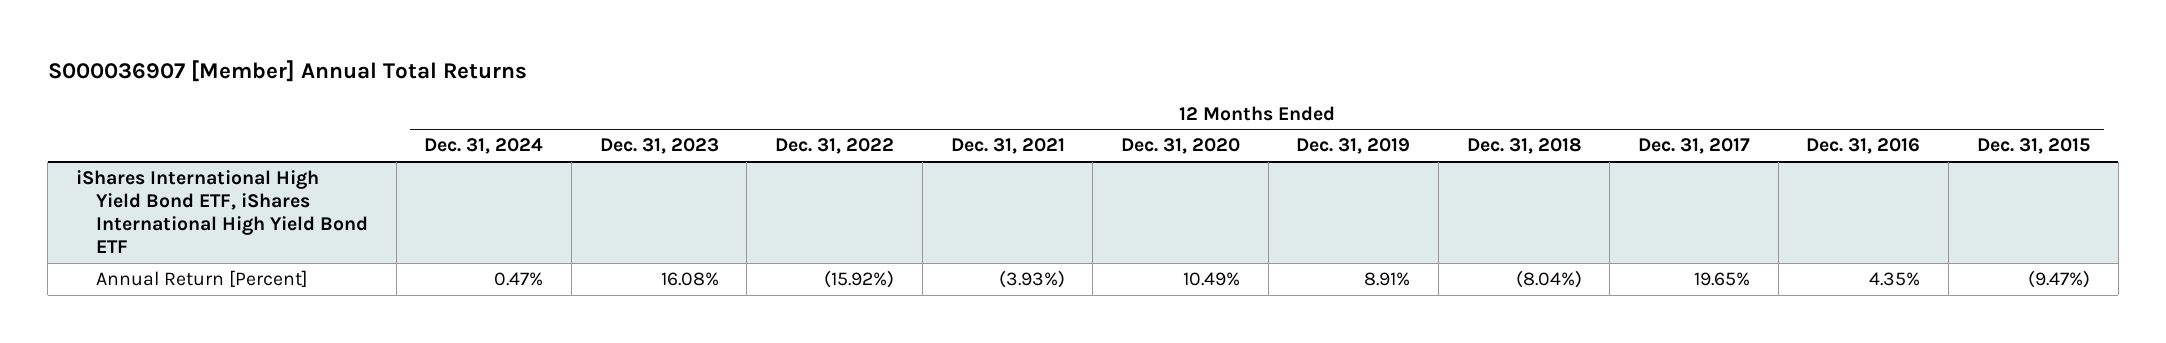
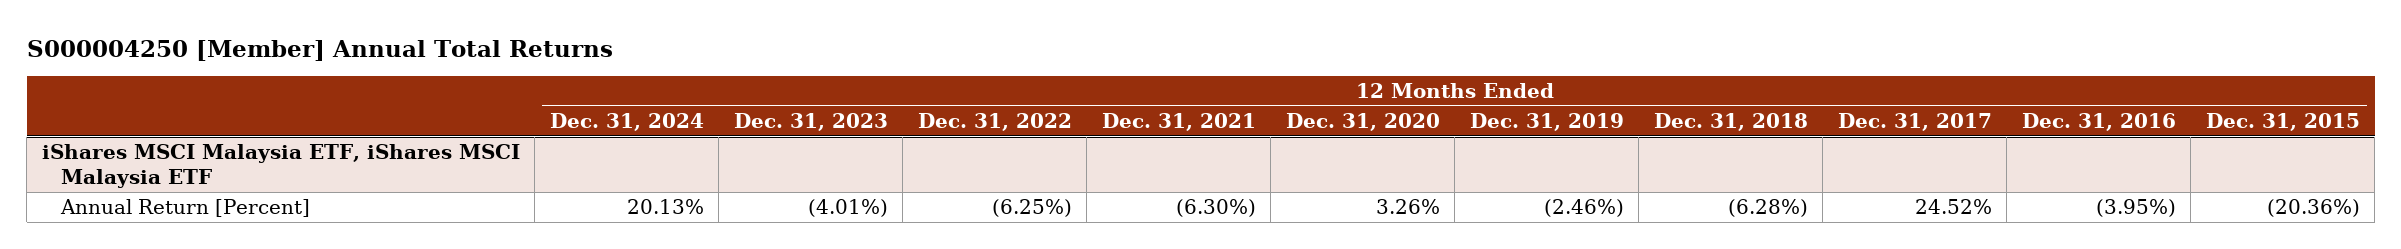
[47,59,527,82] S000036907 [Member] Annual Total Returns -> [26,39,613,61] S000004250 [Member] Annual Total Returns
[75,170,368,254] iShares International High Yield Bond ETF, iShares International High Yield Bond ETF -> none
none -> [41,144,520,189] iShares MSCI Malaysia ETF, iShares MSCI Malaysia ETF
[494,272,544,287] 0.47% -> [626,199,704,215] 20.13%
[660,272,719,287] 16.08% -> [807,199,888,218] (4.01%)
[824,270,895,289] (15.92%) -> [991,199,1072,218] (6.25%)
[998,270,1065,289] (3.93%) -> [1175,199,1256,218] (6.30%)
[1182,272,1240,287] 10.49% -> [1375,199,1440,215] 3.26%
[1364,272,1411,287] 8.91% -> [1543,199,1624,218] (2.46%)
[1515,270,1582,289] (8.04%) -> [1727,199,1808,218] (6.28%)
[1694,272,1751,287] 19.65% -> [1914,199,1992,215] 24.52%
[1869,272,1921,287] 4.35% -> [2095,199,2176,218] (3.95%)
[2027,270,2090,289] (9.47%) -> [2266,199,2360,218] (20.36%)

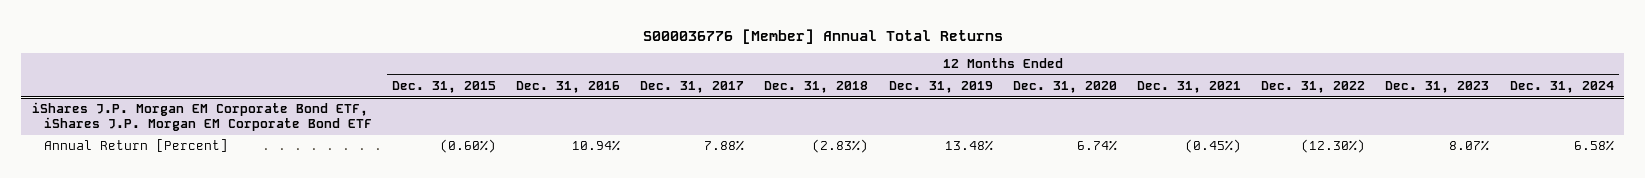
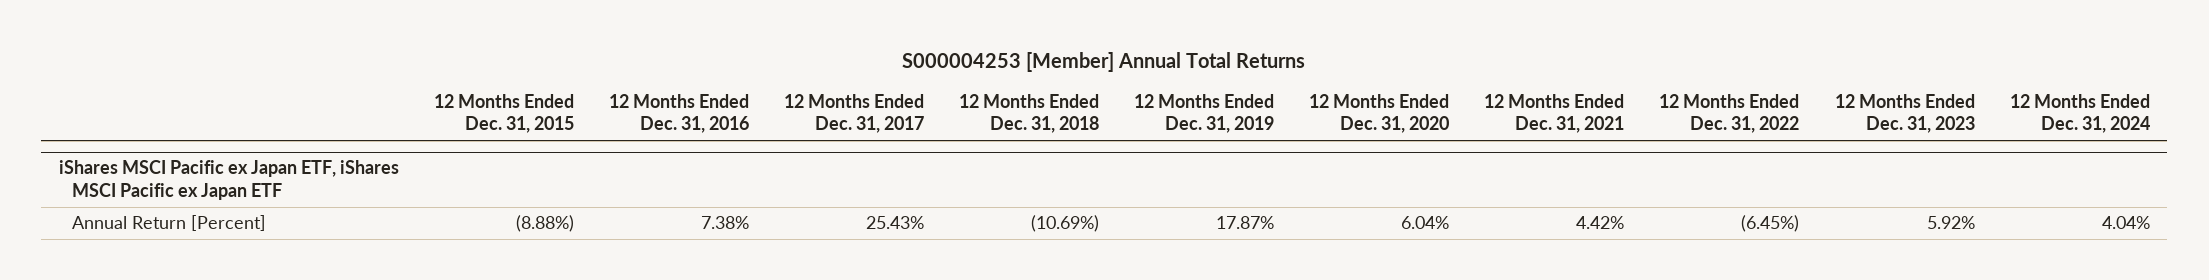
[642,28,1003,44] S000036776 [Member] Annual Total Returns -> [902,52,1306,73] S000004253 [Member] Annual Total Returns
[31,102,372,132] iShares J.P. Morgan EM Corporate Bond ETF, iShares J.P. Morgan EM Corporate Bond ETF -> none
none -> [59,160,400,200] iShares MSCI Pacific ex Japan ETF, iShares MSCI Pacific ex Japan ETF
[439,139,496,154] (0.60%) -> [516,215,575,233] (8.88%)
[572,140,621,152] 10.94% -> [701,216,750,230] 7.38%
[704,140,745,152] 7.88% -> [866,216,925,230] 25.43%
[812,139,869,154] (2.83%) -> [1031,215,1100,233] (10.69%)
[944,140,993,152] 13.48% -> [1216,216,1275,230] 17.87%
[1076,140,1117,152] 6.74% -> [1401,216,1450,230] 6.04%
[1185,139,1242,154] (0.45%) -> [1576,216,1625,230] 4.42%
[1301,139,1366,154] (12.30%) -> [1741,215,1800,233] (6.45%)
[1449,140,1490,152] 8.07% -> [1926,216,1975,230] 5.92%
[1573,140,1614,152] 6.58% -> [2101,216,2150,230] 4.04%

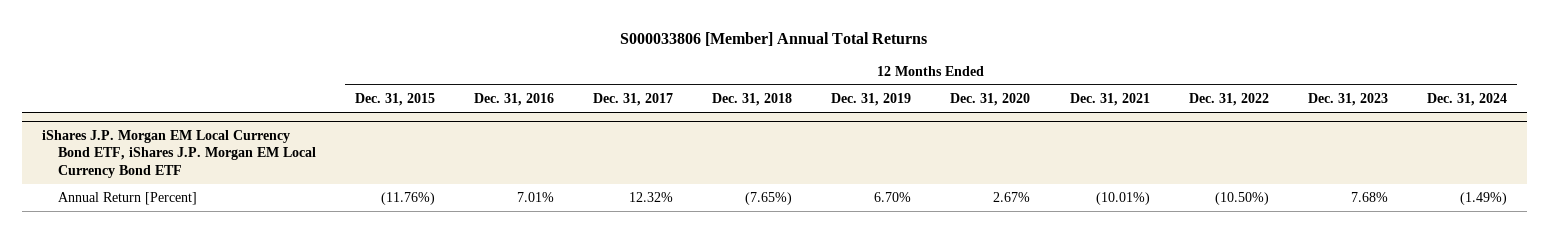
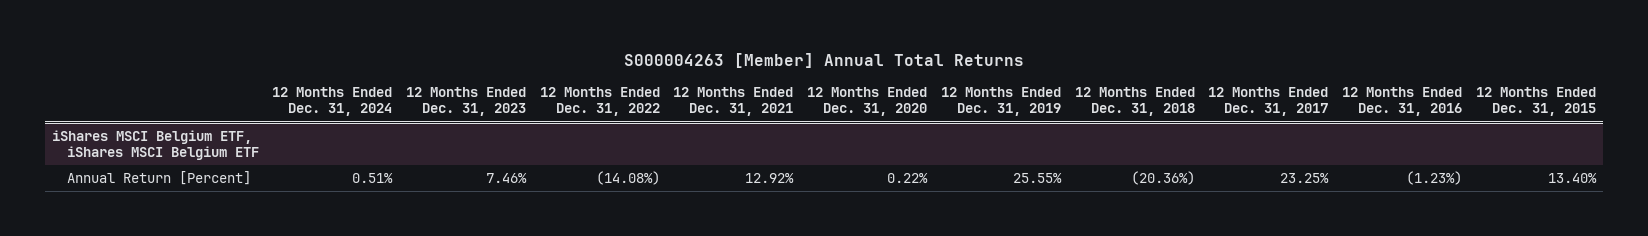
[620,31,928,46] S000033806 [Member] Annual Total Returns -> [623,52,1024,68] S000004263 [Member] Annual Total Returns
[41,129,316,178] iShares J.P. Morgan EM Local Currency Bond ETF, iShares J.P. Morgan EM Local Currency Bond ETF -> none
none -> [51,129,259,161] iShares MSCI Belgium ETF, iShares MSCI Belgium ETF
[380,192,435,206] (11.76%) -> [1547,172,1597,183] 13.40%
[516,192,554,203] 7.01% -> [1406,170,1463,185] (1.23%)
[628,192,673,203] 12.32% -> [1280,172,1330,183] 23.25%
[745,192,793,206] (7.65%) -> [1130,170,1195,185] (20.36%)
[874,192,912,203] 6.70% -> [1012,172,1062,183] 25.55%
[993,192,1031,203] 2.67% -> [887,172,929,183] 0.22%
[1095,192,1150,206] (10.01%) -> [745,172,795,183] 12.92%
[1214,192,1269,206] (10.50%) -> [595,170,660,185] (14.08%)
[1350,192,1388,203] 7.68% -> [485,172,527,183] 7.46%
[1460,192,1508,206] (1.49%) -> [352,172,394,183] 0.51%

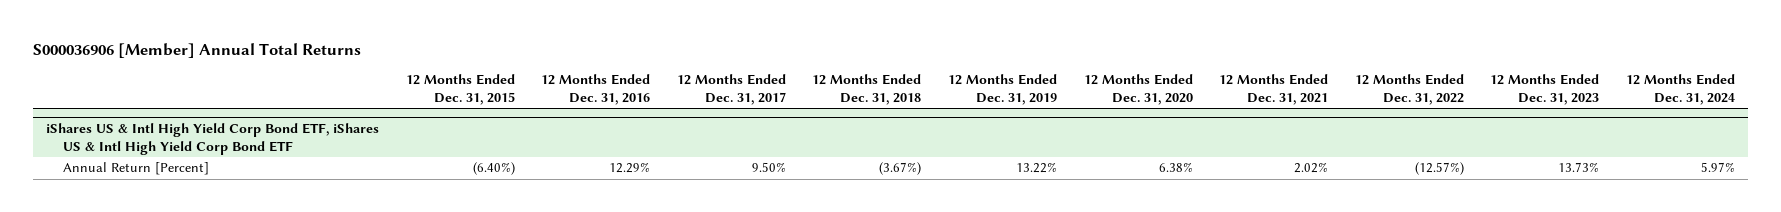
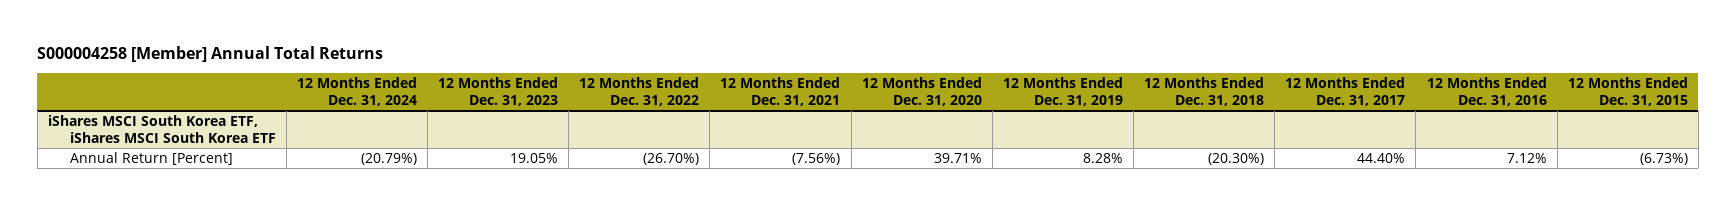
[32,42,361,58] S000036906 [Member] Annual Total Returns -> [37,46,384,63] S000004258 [Member] Annual Total Returns
[46,123,380,155] iShares US & Intl High Yield Corp Bond ETF, iShares US & Intl High Yield Corp Bond ETF -> none
none -> [48,115,276,143] iShares MSCI South Korea ETF, iShares MSCI South Korea ETF
[472,162,515,176] (6.40%) -> [1639,153,1688,166] (6.73%)
[609,162,651,174] 12.29% -> [1506,153,1547,164] 7.12%
[751,162,786,173] 9.50% -> [1357,153,1406,164] 44.40%
[879,162,922,176] (3.67%) -> [1208,153,1265,166] (20.30%)
[1015,162,1057,174] 13.22% -> [1082,153,1123,164] 8.28%
[1158,162,1193,173] 6.38% -> [933,153,982,164] 39.71%
[1294,162,1329,174] 2.02% -> [792,153,841,166] (7.56%)
[1414,162,1464,176] (12.57%) -> [643,153,700,166] (26.70%)
[1558,162,1600,173] 13.73% -> [509,153,558,164] 19.05%
[1700,162,1735,173] 5.97% -> [360,153,417,166] (20.79%)

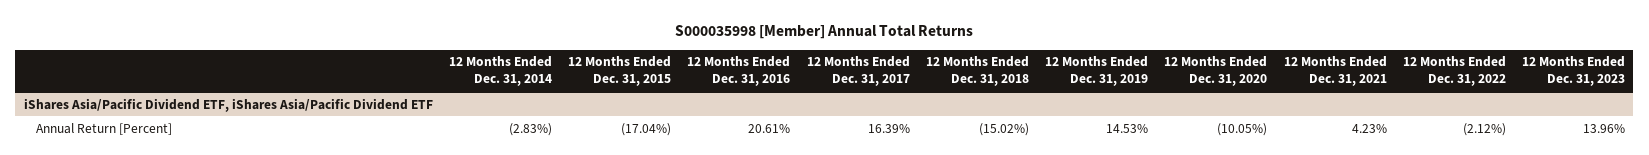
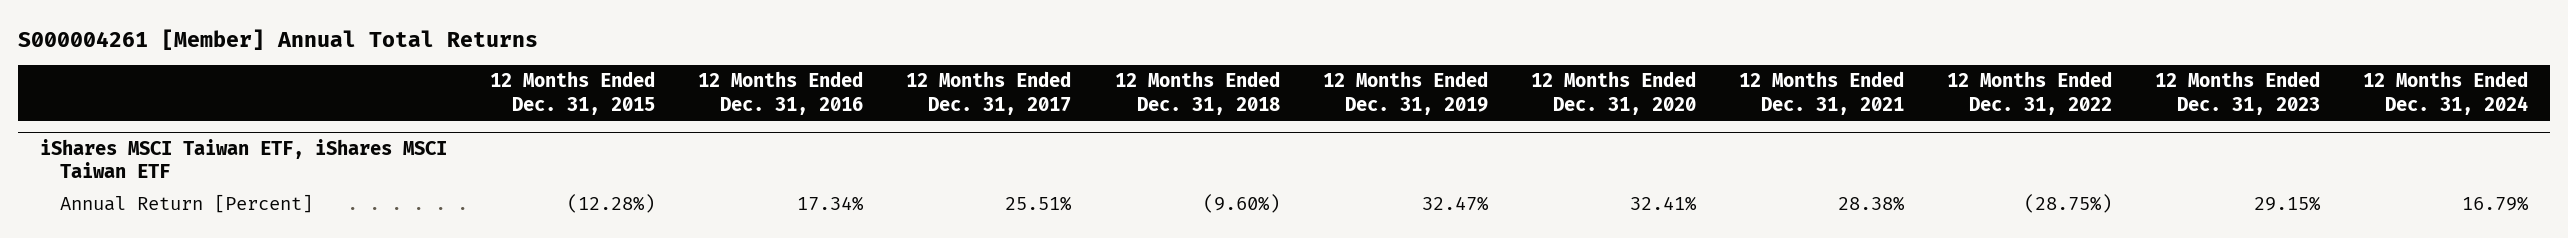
[675,25,974,40] S000035998 [Member] Annual Total Returns -> [18,28,539,50] S000004261 [Member] Annual Total Returns
[448,56,552,87] 12 Months Ended Dec. 31, 2014 -> none
none -> [2363,71,2529,115] 12 Months Ended Dec. 31, 2024
[23,97,433,112] iShares Asia/Pacific Dividend ETF, iShares Asia/Pacific Dividend ETF -> none
none -> [39,138,447,179] iShares MSCI Taiwan ETF, iShares MSCI Taiwan ETF
[621,122,672,136] (17.04%) -> [567,194,656,214] (12.28%)
[748,123,791,133] 20.61% -> [797,196,865,212] 17.34%
[867,123,910,133] 16.39% -> [1005,196,1073,212] 25.51%
[978,122,1029,136] (15.02%) -> [1202,194,1280,214] (9.60%)
[1106,123,1149,133] 14.53% -> [1421,196,1489,212] 32.47%
[1217,122,1268,136] (10.05%) -> [1629,196,1697,212] 32.41%
[1351,123,1387,133] 4.23% -> [1837,196,1905,212] 28.38%
[1462,122,1506,136] (2.12%) -> [2024,194,2113,214] (28.75%)
[1583,123,1626,133] 13.96% -> [2254,196,2322,212] 29.15%

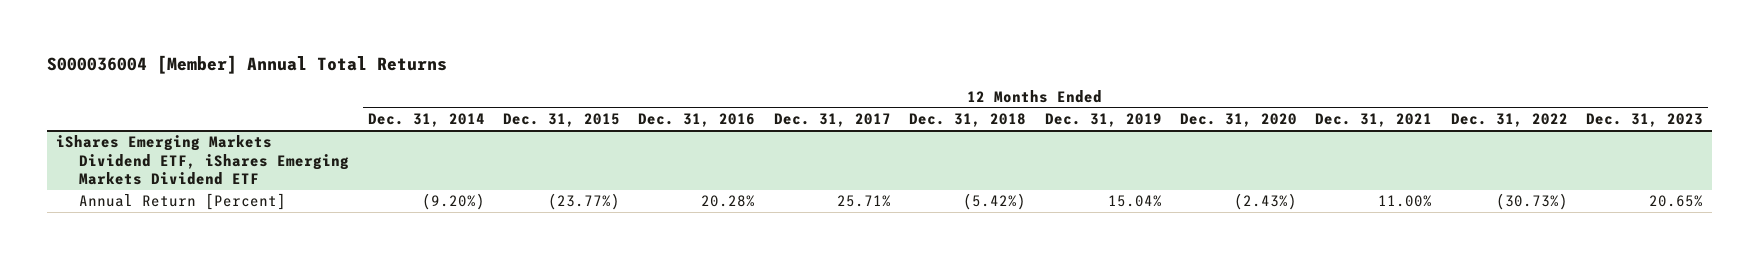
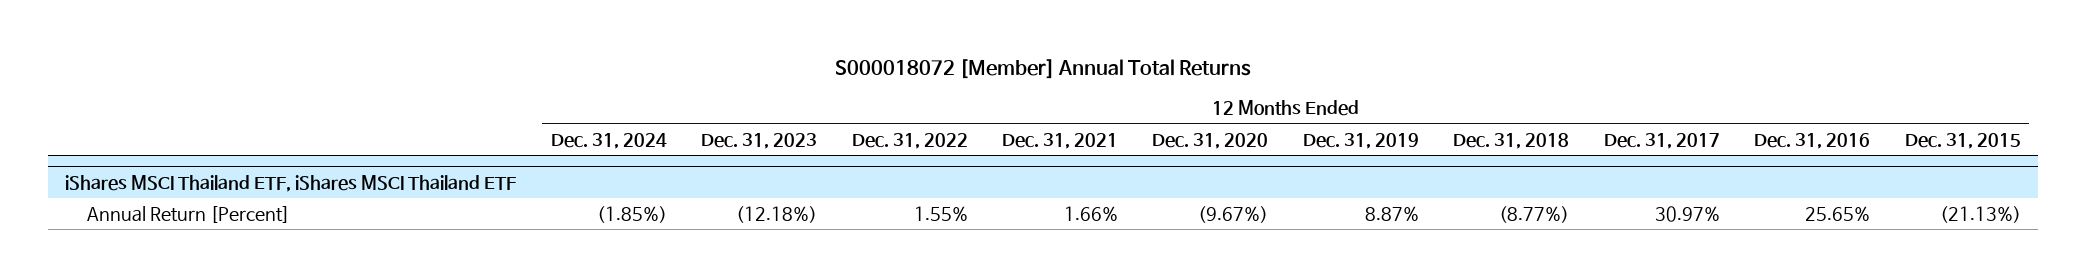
[46,55,447,75] S000036004 [Member] Annual Total Returns -> [834,59,1251,80] S000018072 [Member] Annual Total Returns
[367,113,485,128] Dec. 31, 2014 -> none
none -> [550,132,667,149] Dec. 31, 2024
[55,135,350,185] iShares Emerging Markets Dividend ETF, iShares Emerging Markets Dividend ETF -> none
none -> [65,174,517,192] iShares MSCI Thailand ETF, iShares MSCI Thailand ETF
[548,193,621,211] (23.77%) -> [1939,205,2021,223] (21.13%)
[701,195,756,208] 20.28% -> [1805,205,1871,221] 25.65%
[836,195,891,208] 25.71% -> [1654,205,1720,222] 30.97%
[963,193,1027,211] (5.42%) -> [1499,205,1570,223] (8.77%)
[1107,195,1162,208] 15.04% -> [1364,205,1419,221] 8.87%
[1233,193,1297,211] (2.43%) -> [1198,205,1269,223] (9.67%)
[1378,195,1433,208] 11.00% -> [1064,205,1119,221] 1.66%
[1495,193,1568,211] (30.73%) -> [913,205,968,221] 1.55%
[1649,195,1704,208] 20.65% -> [736,205,818,223] (12.18%)

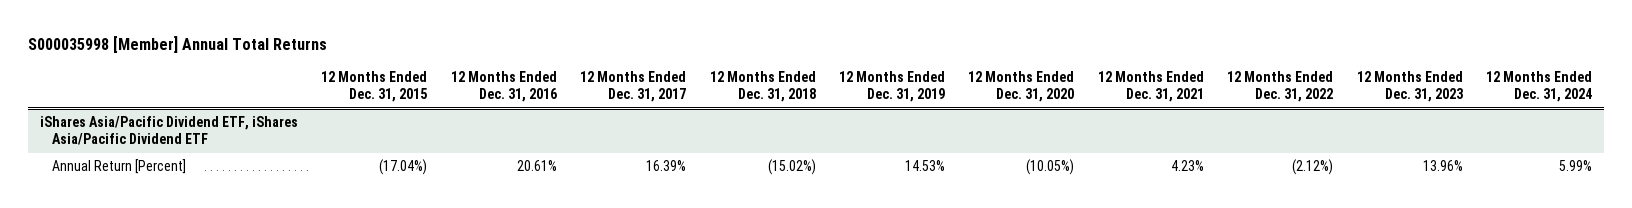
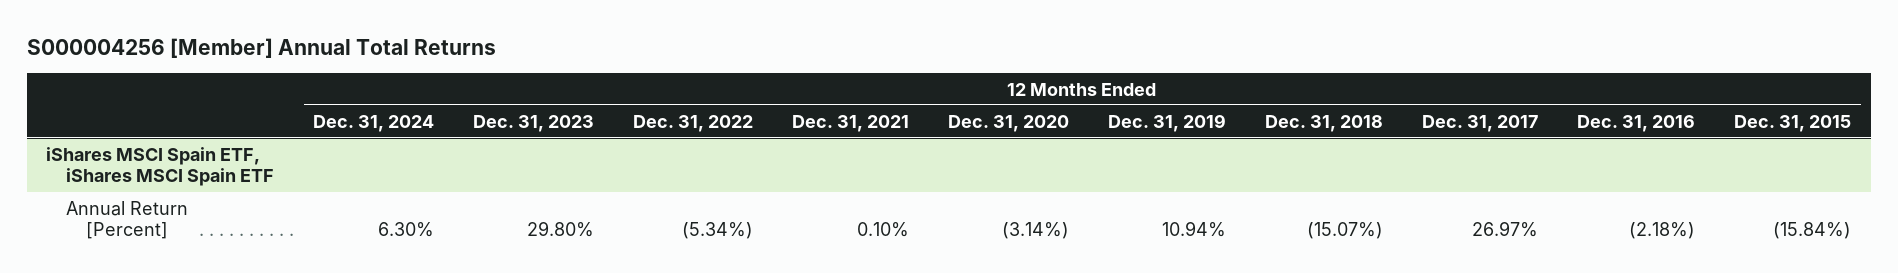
[27,35,327,53] S000035998 [Member] Annual Total Returns -> [26,37,496,58] S000004256 [Member] Annual Total Returns
[39,116,298,146] iShares Asia/Pacific Dividend ETF, iShares Asia/Pacific Dividend ETF -> none
none -> [46,146,275,187] iShares MSCI Spain ETF, iShares MSCI Spain ETF
[379,159,428,176] (17.04%) -> [1773,222,1852,240] (15.84%)
[516,160,557,172] 20.61% -> [1629,222,1696,240] (2.18%)
[646,160,687,172] 16.39% -> [1472,221,1539,238] 26.97%
[767,159,816,176] (15.02%) -> [1307,222,1384,240] (15.07%)
[904,160,945,172] 14.53% -> [1162,221,1227,238] 10.94%
[1026,159,1075,176] (10.05%) -> [1002,222,1070,240] (3.14%)
[1170,160,1204,172] 4.23% -> [857,222,910,238] 0.10%
[1292,159,1334,176] (2.12%) -> [682,222,754,240] (5.34%)
[1422,160,1463,172] 13.96% -> [527,221,595,238] 29.80%
[1559,160,1593,172] 5.99% -> [378,222,435,238] 6.30%

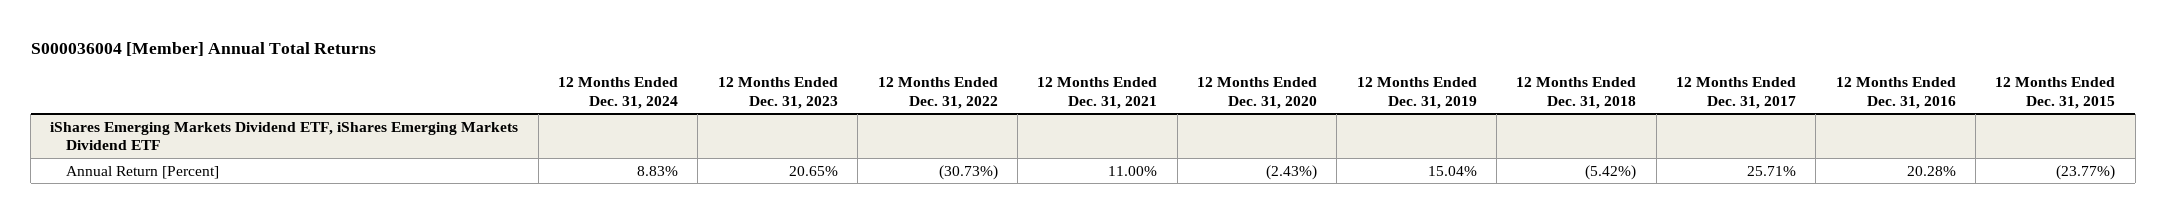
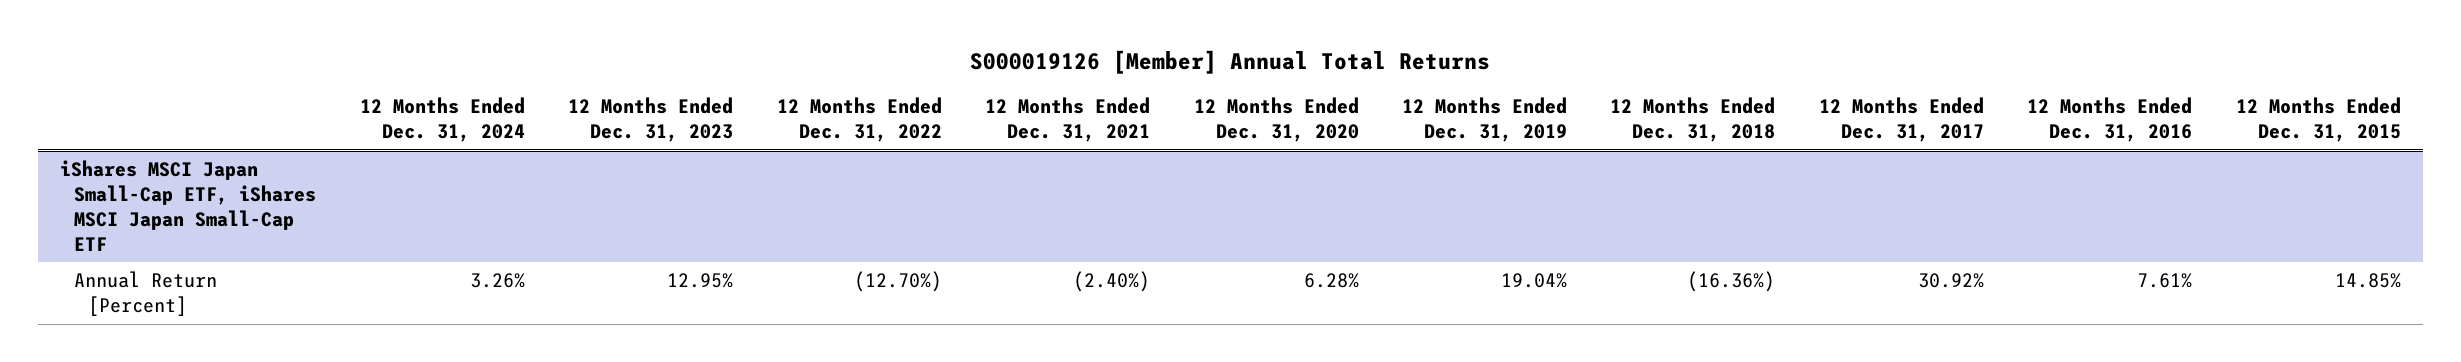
[30,42,376,57] S000036004 [Member] Annual Total Returns -> [970,49,1491,74] S000019126 [Member] Annual Total Returns
[50,121,519,150] iShares Emerging Markets Dividend ETF, iShares Emerging Markets Dividend ETF -> none
none -> [59,160,317,251] iShares MSCI Japan Small-Cap ETF, iShares MSCI Japan Small-Cap ETF
[637,165,679,176] 8.83% -> [469,273,525,289] 3.26%
[788,165,838,176] 20.65% -> [667,273,734,289] 12.95%
[938,164,998,180] (30.73%) -> [853,271,942,293] (12.70%)
[1108,165,1158,176] 11.00% -> [1073,271,1151,293] (2.40%)
[1265,164,1317,180] (2.43%) -> [1303,273,1359,289] 6.28%
[1427,165,1477,176] 15.04% -> [1500,273,1567,289] 19.04%
[1585,164,1637,180] (5.42%) -> [1687,271,1776,293] (16.36%)
[1747,165,1797,176] 25.71% -> [1917,273,1984,289] 30.92%
[1906,165,1956,176] 20.28% -> [2137,273,2193,289] 7.61%
[2056,164,2116,180] (23.77%) -> [2334,273,2401,289] 14.85%

